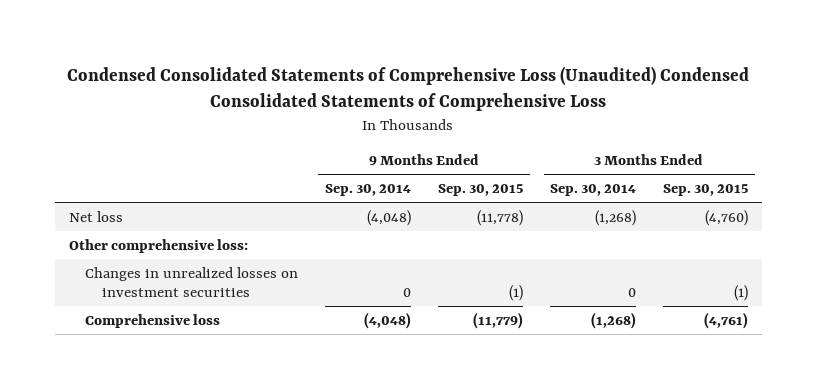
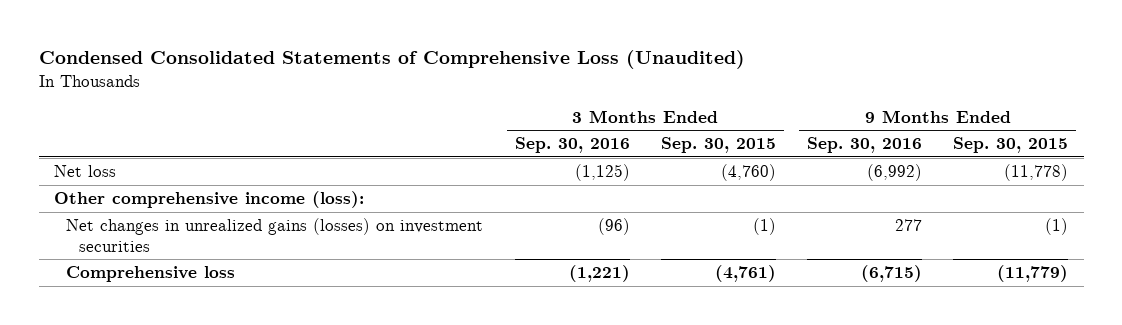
[67,66,750,112] Condensed Consolidated Statements of Comprehensive Loss (Unaudited) Condensed Consolidated Statements of Comprehensive Loss -> [38,50,745,70] Condensed Consolidated Statements of Comprehensive Loss (Unaudited)
[325,184,412,197] Sep. 30, 2014 -> none
[550,184,637,197] Sep. 30, 2014 -> none
none -> [514,137,630,154] Sep. 30, 2016
none -> [806,137,922,154] Sep. 30, 2016
[68,238,248,253] Other comprehensive loss: -> [54,191,365,209] Other comprehensive income (loss):
[85,266,299,298] Changes in unrealized losses on investment securities -> [66,218,484,252] Net changes in unrealized gains (losses) on investment securities

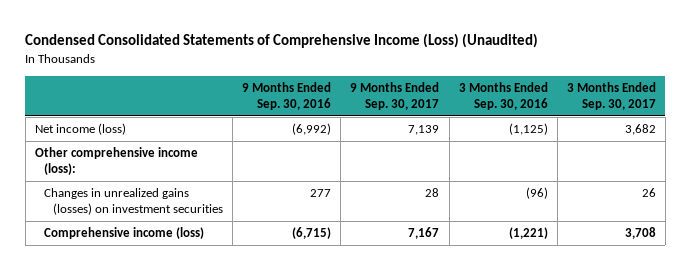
[38,50,745,70] Condensed Consolidated Statements of Comprehensive Loss (Unaudited) -> [25,33,539,49] Condensed Consolidated Statements of Comprehensive Income (Loss) (Unaudited)
[660,137,776,154] Sep. 30, 2015 -> none
[953,137,1069,154] Sep. 30, 2015 -> none
none -> [350,82,440,111] 9 Months Ended Sep. 30, 2017
none -> [566,82,656,111] 3 Months Ended Sep. 30, 2017
[54,165,117,178] Net loss -> [34,123,126,136] Net income (loss)
[66,218,484,252] Net changes in unrealized gains (losses) on investment securities -> [43,188,224,215] Changes in unrealized gains (losses) on investment securities
[66,266,236,283] Comprehensive loss -> [43,227,204,240] Comprehensive income (loss)

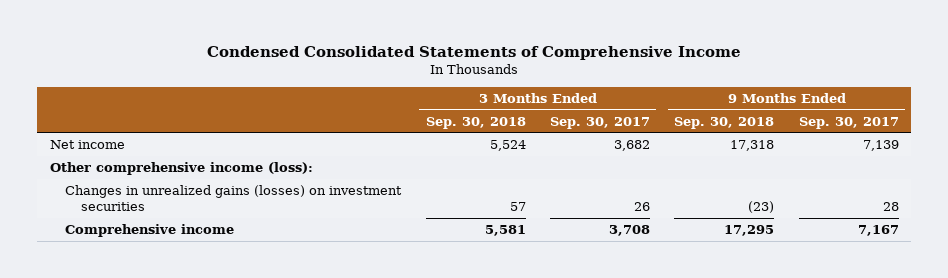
[25,33,539,49] Condensed Consolidated Statements of Comprehensive Income (Loss) (Unaudited) -> [207,46,742,61] Condensed Consolidated Statements of Comprehensive Income
[242,82,332,111] 9 Months Ended Sep. 30, 2016 -> none
[458,82,548,111] 3 Months Ended Sep. 30, 2016 -> none
none -> [425,116,526,129] Sep. 30, 2018
none -> [674,116,775,129] Sep. 30, 2018
[34,123,126,136] Net income (loss) -> [49,139,125,149] Net income
[43,227,204,240] Comprehensive income (loss) -> [65,223,235,237] Comprehensive income

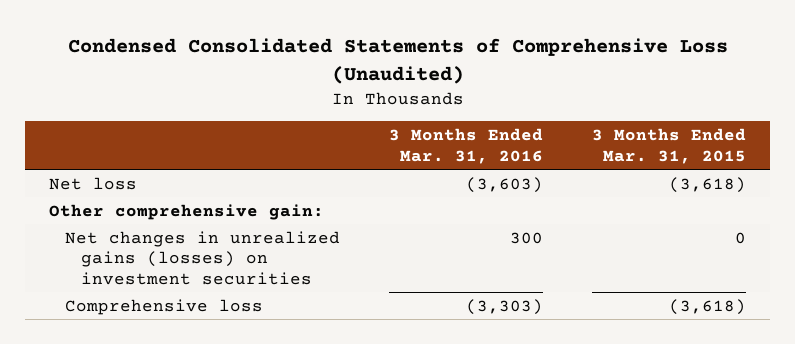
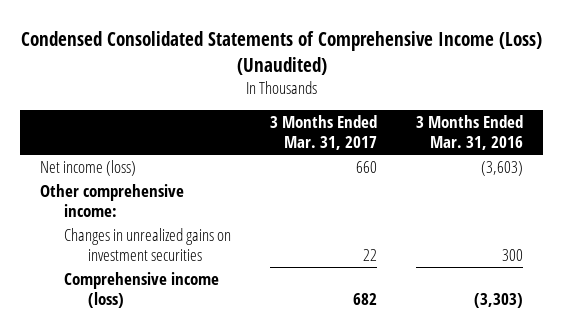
[67,38,728,84] Condensed Consolidated Statements of Comprehensive Loss (Unaudited) -> [20,31,542,75] Condensed Consolidated Statements of Comprehensive Income (Loss) (Unaudited)
[591,128,746,164] 3 Months Ended Mar. 31, 2015 -> none
none -> [270,115,378,151] 3 Months Ended Mar. 31, 2017
[49,176,138,190] Net loss -> [39,159,136,176] Net income (loss)
[49,203,325,220] Other comprehensive gain: -> [39,183,184,217] Other comprehensive income:
[65,230,341,285] Net changes in unrealized gains (losses) on investment securities -> [64,227,232,261] Changes in unrealized gains on investment securities
[65,298,264,315] Comprehensive loss -> [64,271,220,308] Comprehensive income (loss)

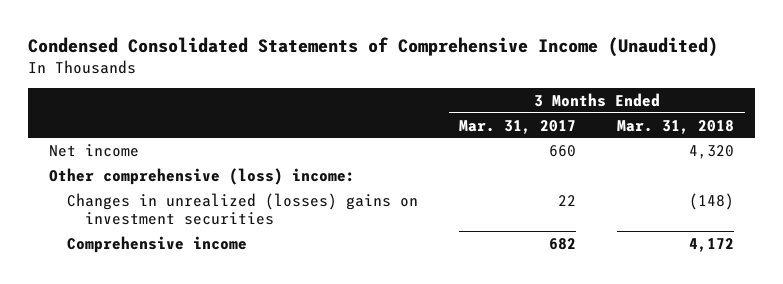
[20,31,542,75] Condensed Consolidated Statements of Comprehensive Income (Loss) (Unaudited) -> [27,36,718,57] Condensed Consolidated Statements of Comprehensive Income (Unaudited)
[416,115,524,151] 3 Months Ended Mar. 31, 2016 -> none
none -> [617,119,735,134] Mar. 31, 2018
[39,159,136,176] Net income (loss) -> [48,143,139,157] Net income
[39,183,184,217] Other comprehensive income: -> [48,167,355,185] Other comprehensive (loss) income:
[64,227,232,261] Changes in unrealized gains on investment securities -> [66,192,418,226] Changes in unrealized (losses) gains on investment securities
[64,271,220,308] Comprehensive income (loss) -> [66,235,247,253] Comprehensive income

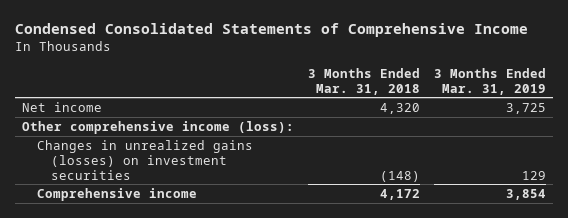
[27,36,718,57] Condensed Consolidated Statements of Comprehensive Income (Unaudited) -> [14,23,528,38] Condensed Consolidated Statements of Comprehensive Income
[459,119,577,134] Mar. 31, 2017 -> none
none -> [434,67,547,95] 3 Months Ended Mar. 31, 2019
[48,167,355,185] Other comprehensive (loss) income: -> [21,120,294,134] Other comprehensive income (loss):
[66,192,418,226] Changes in unrealized (losses) gains on investment securities -> [36,139,253,180] Changes in unrealized gains (losses) on investment securities

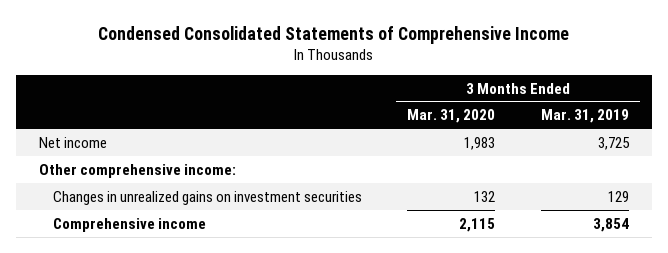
[307,67,420,95] 3 Months Ended Mar. 31, 2018 -> none
none -> [407,109,496,124] Mar. 31, 2020
[21,120,294,134] Other comprehensive income (loss): -> [38,163,236,178] Other comprehensive income:
[36,139,253,180] Changes in unrealized gains (losses) on investment securities -> [52,190,362,205] Changes in unrealized gains on investment securities

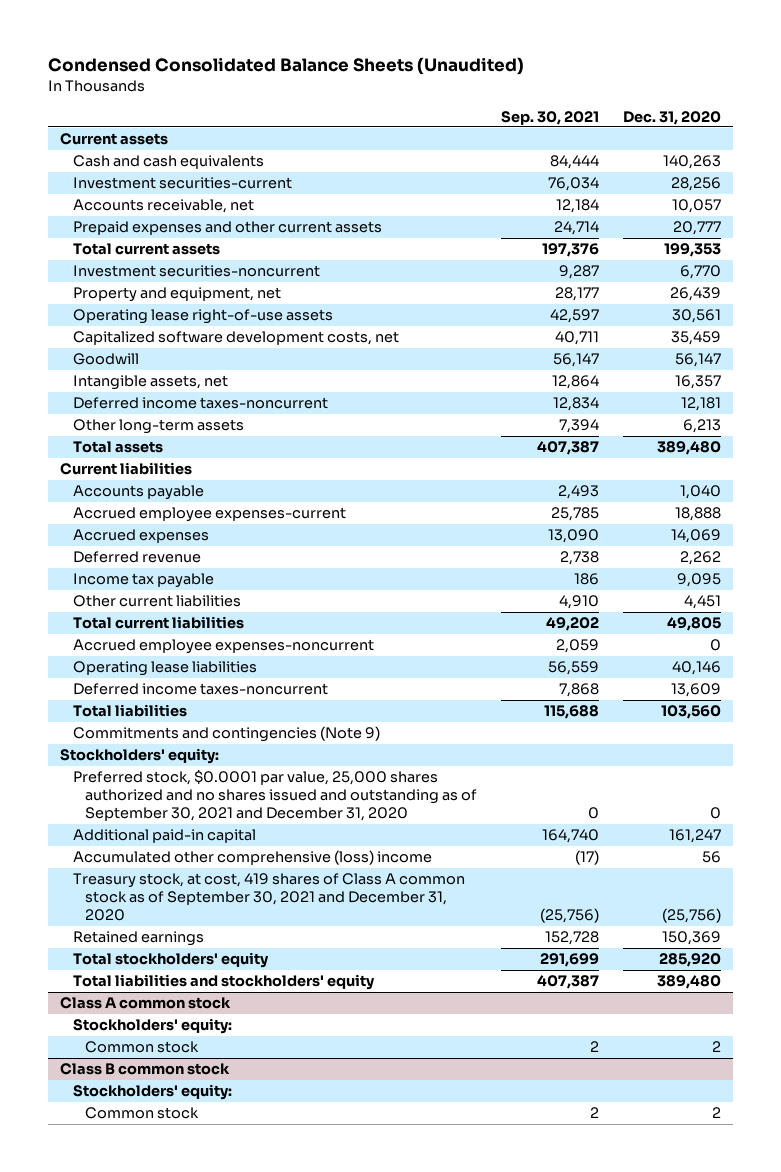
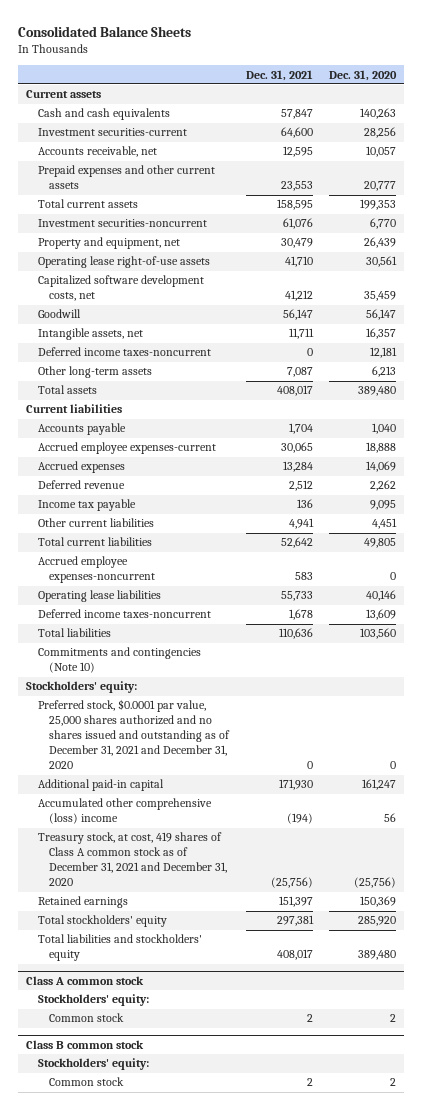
[47,56,524,75] Condensed Consolidated Balance Sheets (Unaudited) -> [18,26,192,38] Consolidated Balance Sheets
[501,110,600,125] Sep. 30, 2021 -> none
none -> [245,69,313,81] Dec. 31, 2021
[72,726,380,743] Commitments and contingencies (Note 9) -> [37,647,201,674] Commitments and contingencies (Note 10)
[72,770,478,822] Preferred stock, $0.0001 par value, 25,000 shares authorized and no shares issued and outstanding as of September 30, 2021 and December 31, 2020 -> [37,699,231,770] Preferred stock, $0.0001 par value, 25,000 shares authorized and no shares issued and outstanding as of December 31, 2021 and December 31, 2020
[72,873,465,922] Treasury stock, at cost, 419 shares of Class A common stock as of September 30, 2021 and December 31, 2020 -> [37,832,228,887] Treasury stock, at cost, 419 shares of Class A common stock as of December 31, 2021 and December 31, 2020

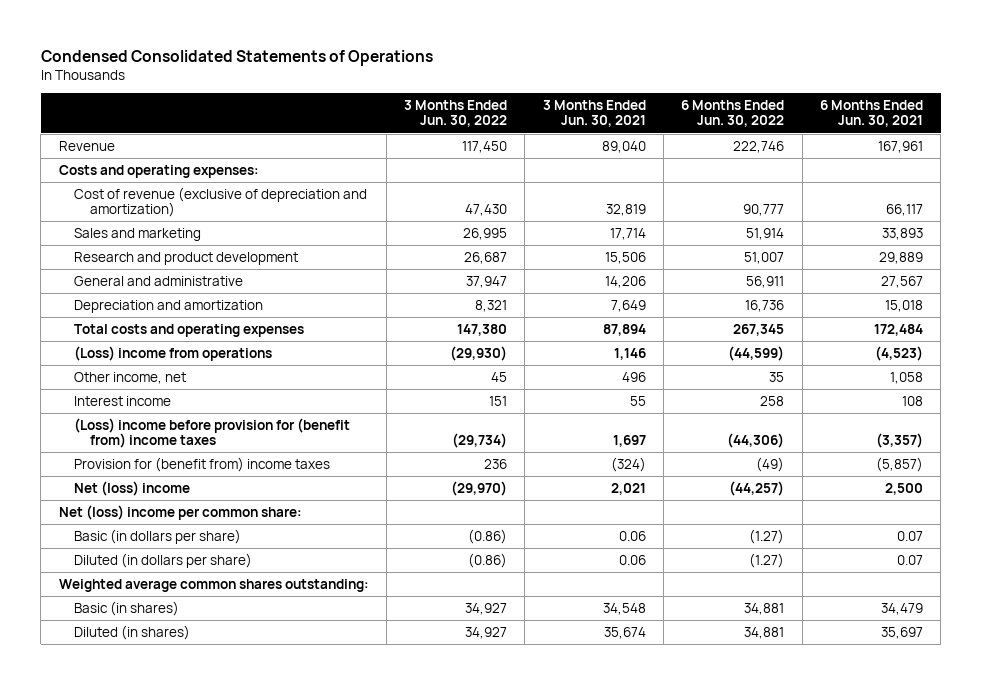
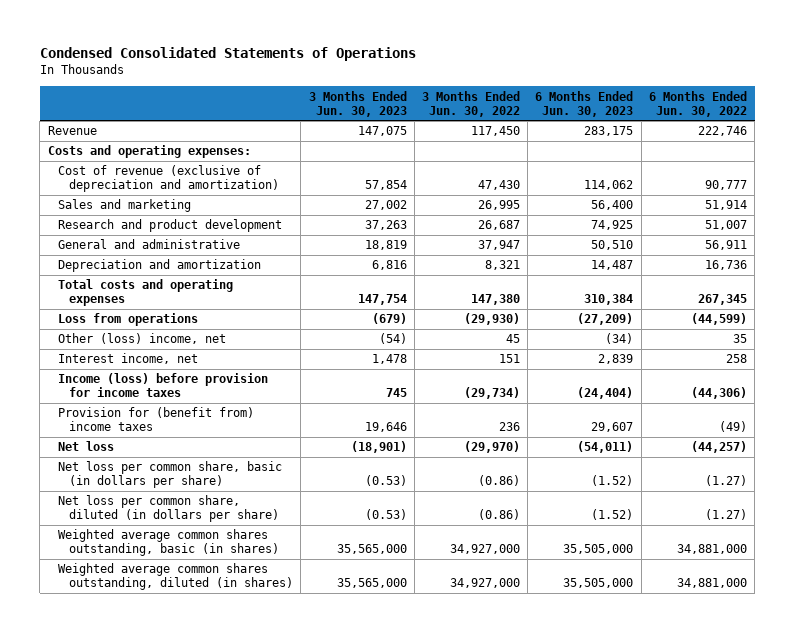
[542,99,646,128] 3 Months Ended Jun. 30, 2021 -> none
[819,99,923,128] 6 Months Ended Jun. 30, 2021 -> none
none -> [308,90,407,117] 3 Months Ended Jun. 30, 2023
none -> [535,90,634,117] 6 Months Ended Jun. 30, 2023
[74,345,273,361] (Loss) income from operations -> [58,313,199,327] Loss from operations
[74,371,187,384] Other income, net -> [58,333,227,345] Other (loss) income, net
[74,395,172,406] Interest income -> [58,353,199,365] Interest income, net
[74,417,351,449] (Loss) income before provision for (benefit from) income taxes -> [58,373,269,398] Income (loss) before provision for income taxes
[58,504,302,520] Net (loss) income per common share: -> none
[58,578,369,592] Weighted average common shares outstanding: -> none
[74,480,191,496] Net (loss) income -> [58,441,115,452] Net loss
[74,528,242,544] Basic (in dollars per share) -> [58,461,283,489] Net loss per common share, basic (in dollars per share)
[74,552,253,568] Diluted (in dollars per share) -> [58,495,280,523] Net loss per common share, diluted (in dollars per share)
[74,600,180,616] Basic (in shares) -> [58,529,280,557] Weighted average common shares outstanding, basic (in shares)
[465,602,508,615] 34,927 -> [449,544,520,555] 34,927,000
[744,602,785,615] 34,881 -> [676,544,747,555] 34,881,000
[74,624,191,640] Diluted (in shares) -> [58,563,294,591] Weighted average common shares outstanding, diluted (in shares)
[465,626,508,639] 34,927 -> [449,578,520,589] 34,927,000
[744,626,785,639] 34,881 -> [676,578,747,589] 34,881,000

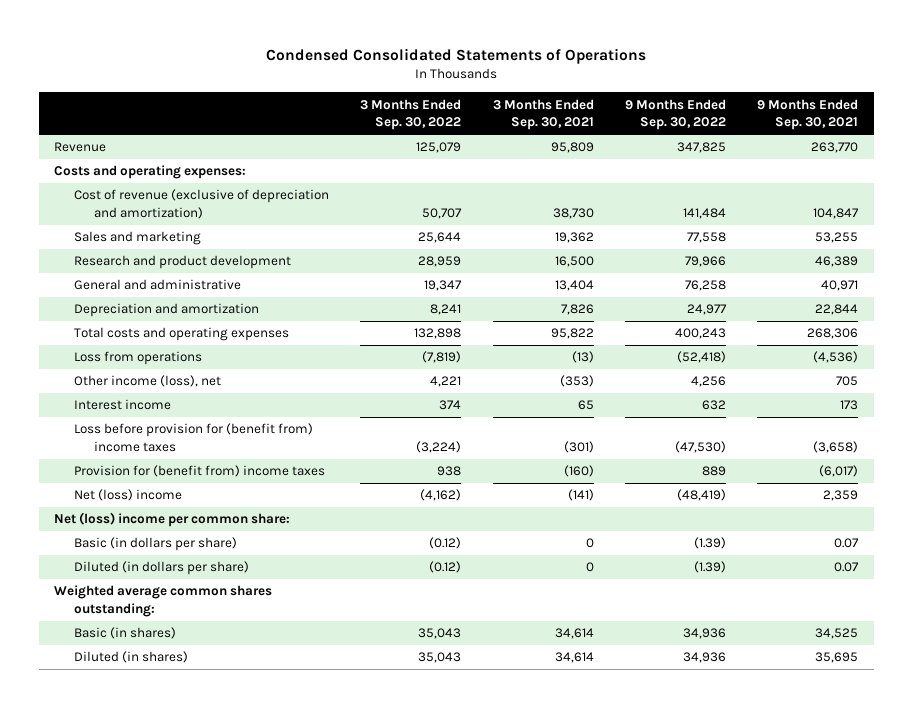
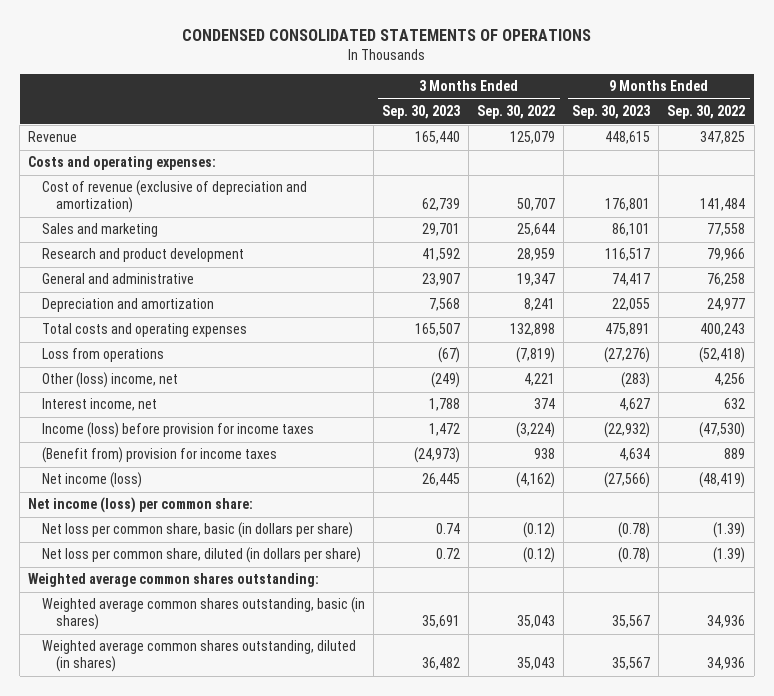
[266,47,647,64] Condensed Consolidated Statements of Operations -> [181,29,591,42] CONDENSED CONSOLIDATED STATEMENTS OF OPERATIONS
[492,98,594,131] 3 Months Ended Sep. 30, 2021 -> none
[757,98,859,131] 9 Months Ended Sep. 30, 2021 -> none
none -> [382,105,461,120] Sep. 30, 2023
none -> [572,105,651,120] Sep. 30, 2023
[73,375,221,388] Other income (loss), net -> [42,372,179,389] Other (loss) income, net
[73,399,171,411] Interest income -> [42,398,158,412] Interest income, net
[73,423,313,453] Loss before provision for (benefit from) income taxes -> [42,422,315,439] Income (loss) before provision for income taxes
[73,465,325,478] Provision for (benefit from) income taxes -> [42,447,278,464] (Benefit from) provision for income taxes
[73,489,182,502] Net (loss) income -> [42,472,143,489] Net income (loss)
[54,512,291,528] Net (loss) income per common share: -> [28,497,254,514] Net income (loss) per common share:
[73,537,237,552] Basic (in dollars per share) -> [42,522,354,539] Net loss per common share, basic (in dollars per share)
[73,561,249,576] Diluted (in dollars per share) -> [42,547,362,564] Net loss per common share, diluted (in dollars per share)
[73,627,176,640] Basic (in shares) -> [42,597,366,630] Weighted average common shares outstanding, basic (in shares)
[73,651,188,664] Diluted (in shares) -> [42,640,357,672] Weighted average common shares outstanding, diluted (in shares)

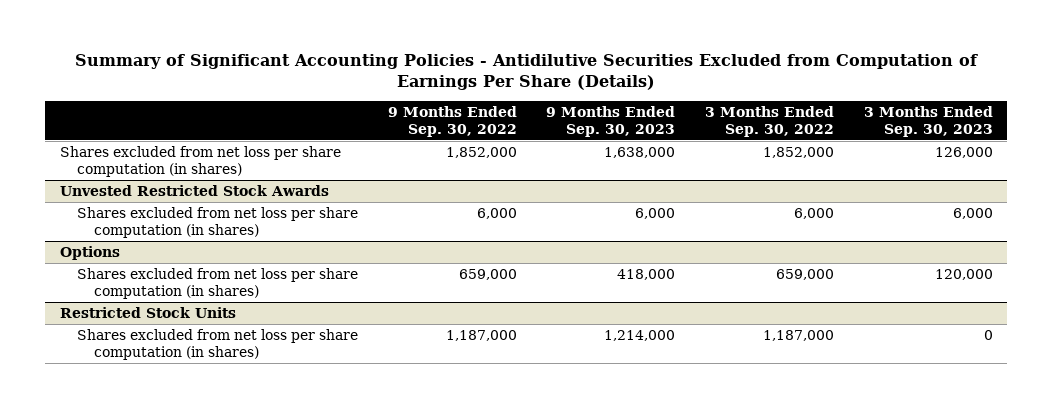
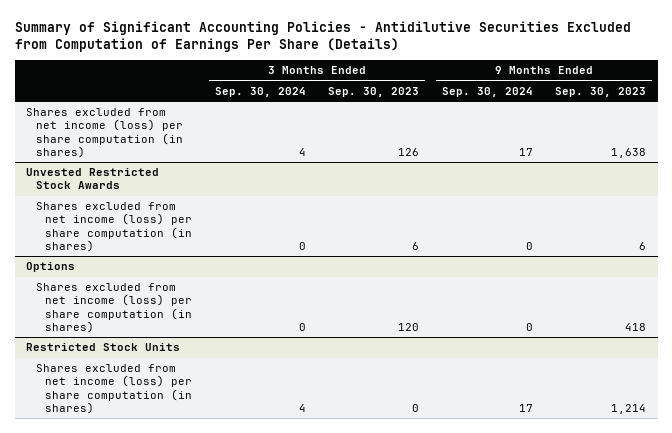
[387,105,517,137] 9 Months Ended Sep. 30, 2022 -> none
[704,105,834,137] 3 Months Ended Sep. 30, 2022 -> none
none -> [214,86,306,97] Sep. 30, 2024
none -> [441,86,533,97] Sep. 30, 2024
[60,145,342,177] Shares excluded from net loss per share computation (in shares) -> [25,108,183,158] Shares excluded from net income (loss) per share computation (in shares)
[604,146,676,158] 1,638,000 -> [611,147,647,158] 1,638
[934,146,993,158] 126,000 -> [398,147,420,156] 126
[77,206,359,238] Shares excluded from net loss per share computation (in shares) -> [35,202,193,252] Shares excluded from net income (loss) per share computation (in shares)
[635,207,676,219] 6,000 -> [639,241,647,250] 6
[952,207,993,219] 6,000 -> [412,241,420,250] 6
[77,267,359,299] Shares excluded from net loss per share computation (in shares) -> [35,283,193,333] Shares excluded from net income (loss) per share computation (in shares)
[617,268,676,280] 418,000 -> [625,322,647,331] 418
[934,268,993,280] 120,000 -> [398,322,420,331] 120
[77,328,359,360] Shares excluded from net loss per share computation (in shares) -> [35,364,193,414] Shares excluded from net income (loss) per share computation (in shares)
[604,329,676,341] 1,214,000 -> [611,403,647,414] 1,214

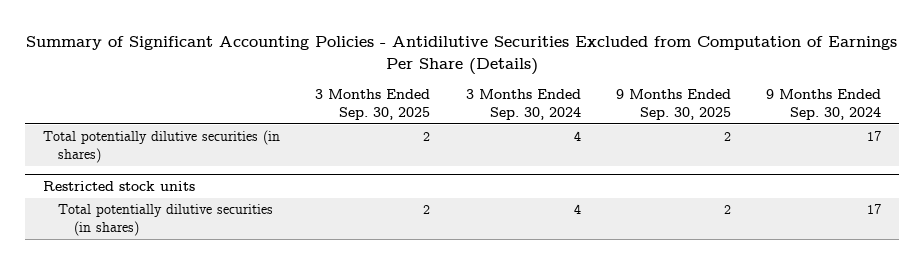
[328,86,420,97] Sep. 30, 2023 -> none
[555,86,647,97] Sep. 30, 2023 -> none
none -> [315,89,431,121] 3 Months Ended Sep. 30, 2025
none -> [615,89,731,121] 9 Months Ended Sep. 30, 2025
[25,168,159,190] Unvested Restricted Stock Awards -> none
[35,202,193,252] Shares excluded from net income (loss) per share computation (in shares) -> none
[25,262,75,273] Options -> none
[35,283,193,333] Shares excluded from net income (loss) per share computation (in shares) -> none
[25,108,183,158] Shares excluded from net income (loss) per share computation (in shares) -> [42,130,280,164] Total potentially dilutive securities (in shares)
[25,343,180,352] Restricted Stock Units -> [42,181,195,192] Restricted stock units
[35,364,193,414] Shares excluded from net income (loss) per share computation (in shares) -> [58,204,274,237] Total potentially dilutive securities (in shares)

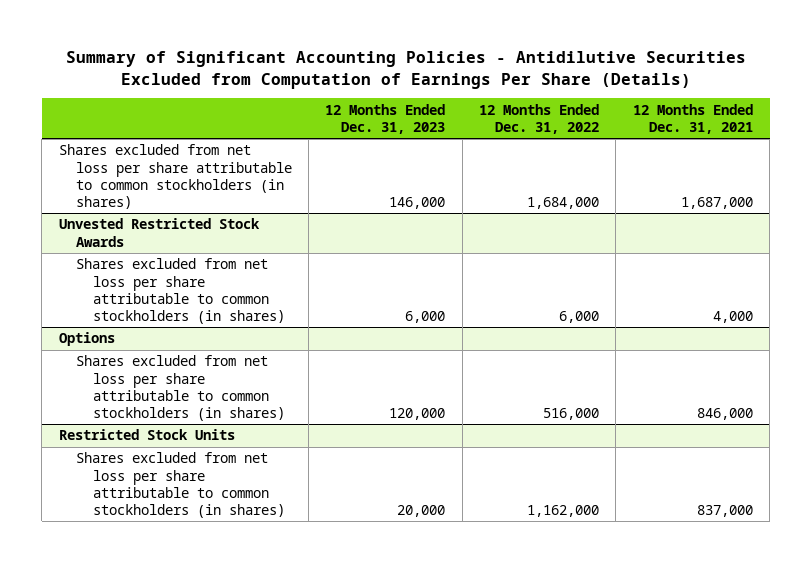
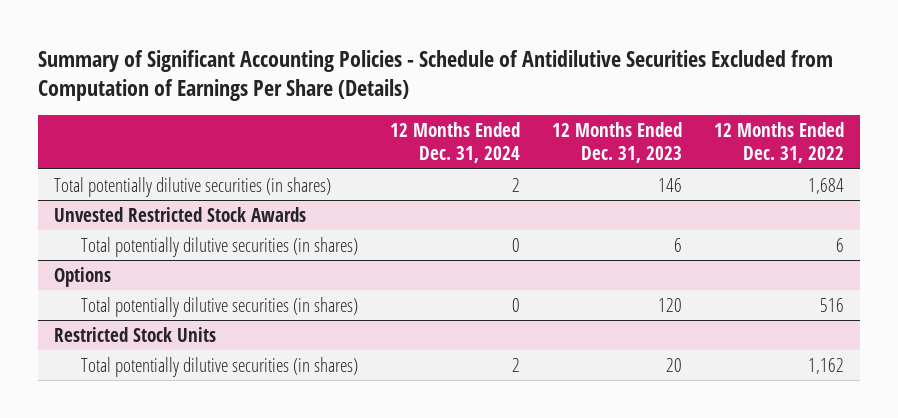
[65,51,746,89] Summary of Significant Accounting Policies - Antidilutive Securities Excluded from Computation of Earnings Per Share (Details) -> [37,49,833,102] Summary of Significant Accounting Policies - Schedule of Antidilutive Securities Excluded from Computation of Earnings Per Share (Details)
[632,103,753,134] 12 Months Ended Dec. 31, 2021 -> none
none -> [390,121,521,164] 12 Months Ended Dec. 31, 2024
[58,144,292,209] Shares excluded from net loss per share attributable to common stockholders (in shares) -> none
none -> [53,176,331,197] Total potentially dilutive securities (in shares)
[75,258,285,324] Shares excluded from net loss per share attributable to common stockholders (in shares) -> none
none -> [81,236,359,257] Total potentially dilutive securities (in shares)
[75,355,285,421] Shares excluded from net loss per share attributable to common stockholders (in shares) -> none
none -> [81,296,359,317] Total potentially dilutive securities (in shares)
[75,452,285,518] Shares excluded from net loss per share attributable to common stockholders (in shares) -> none
none -> [81,356,359,377] Total potentially dilutive securities (in shares)

